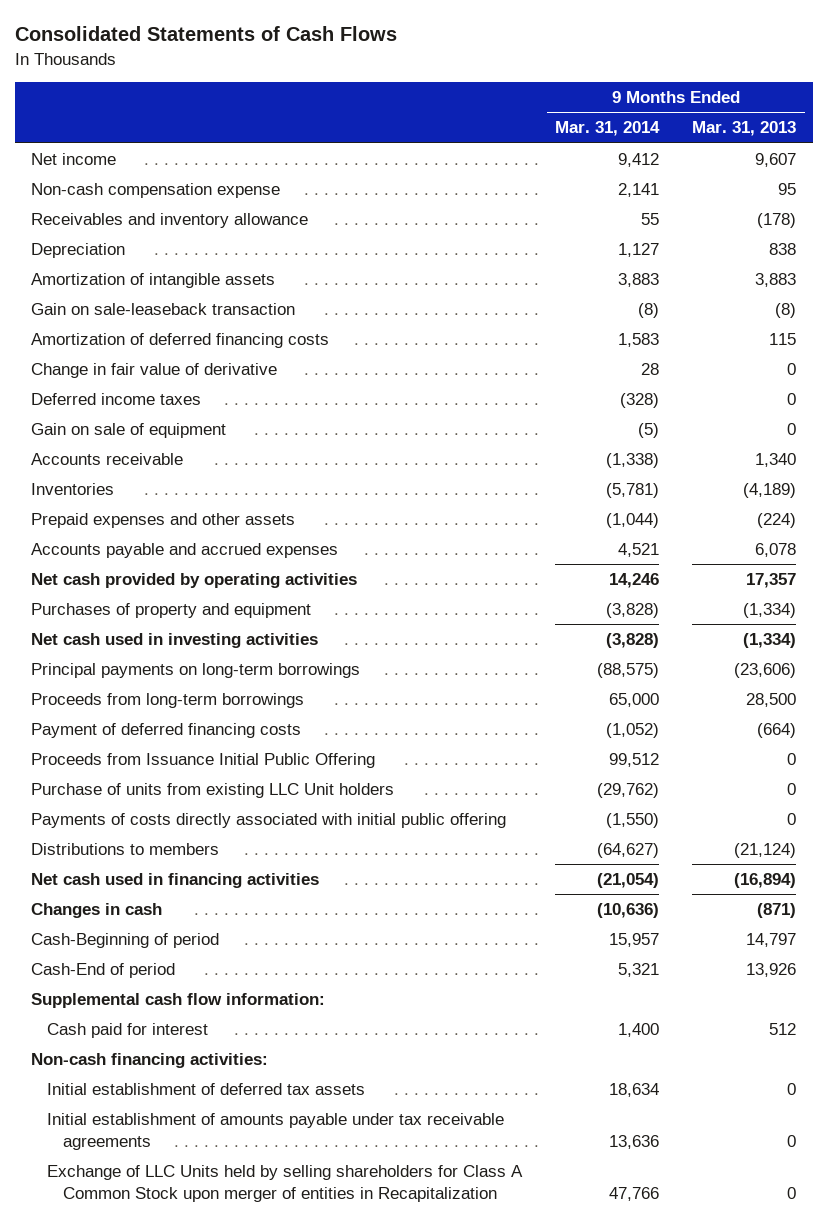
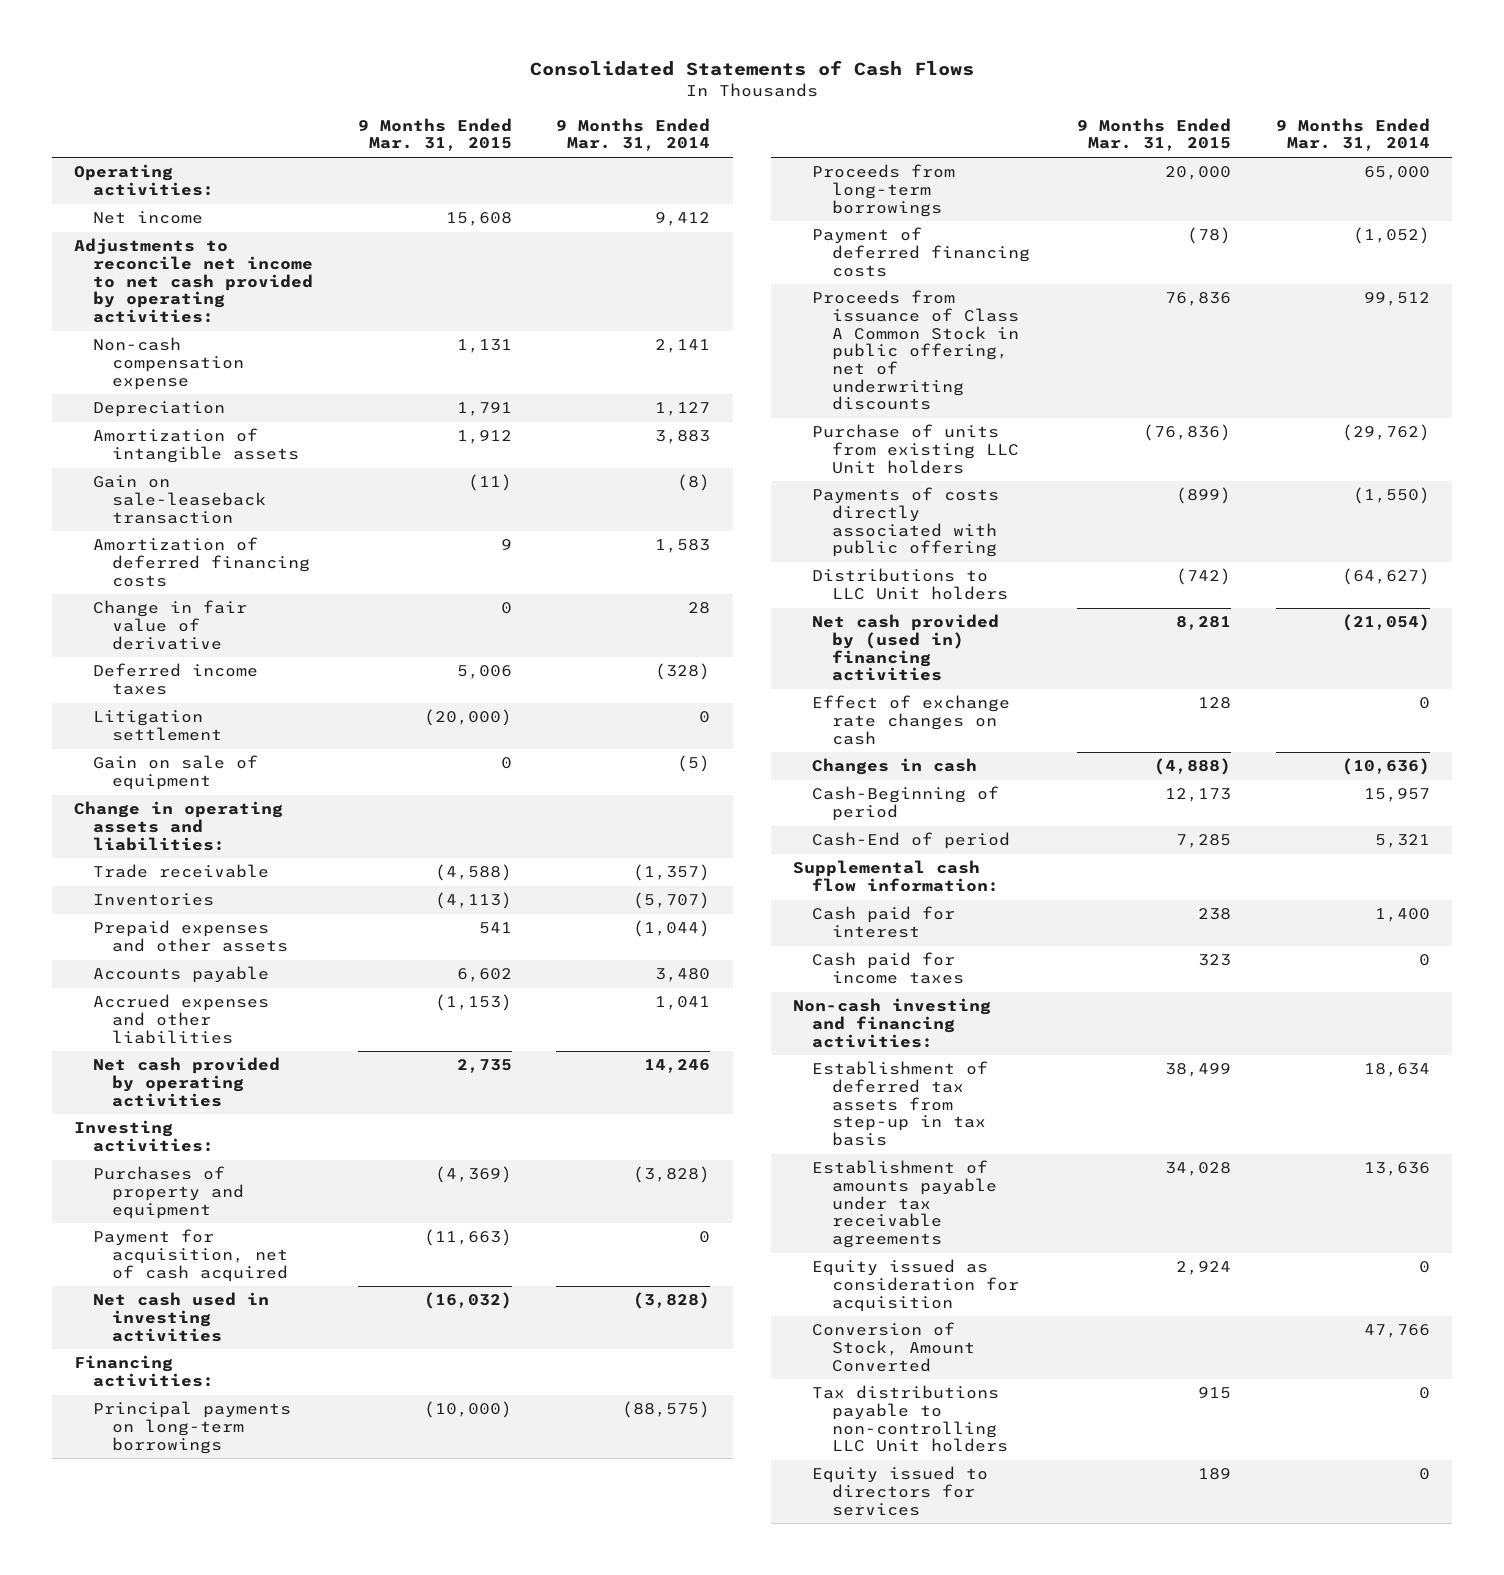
[692,121,797,137] Mar. 31, 2013 -> none
none -> [357,117,512,152] 9 Months Ended Mar. 31, 2015
none -> [74,164,215,197] Operating activities:
none -> [74,238,314,324] Adjustments to reconcile net income to net cash provided by operating activities:
[31,213,309,229] Receivables and inventory allowance -> none
none -> [93,710,223,742] Litigation settlement
none -> [74,801,284,851] Change in operating assets and liabilities:
[31,453,184,466] Accounts receivable -> [93,864,270,879] Trade receivable
[606,453,660,469] (1,338) -> [633,864,711,882] (1,357)
[606,483,660,499] (5,781) -> [633,892,711,910] (5,707)
[31,543,339,559] Accounts payable and accrued expenses -> none
none -> [93,966,270,984] Accounts payable
none -> [93,994,270,1044] Accrued expenses and other liabilities
none -> [74,1120,215,1153] Investing activities:
none -> [93,1229,289,1282] Payment for acquisition, net of cash acquired
none -> [74,1355,215,1388] Financing activities:
[31,753,376,769] Proceeds from Issuance Initial Public Offering -> [812,290,1019,411] Proceeds from issuance of Class A Common Stock in public offering, net of underwriting discounts
[31,813,507,829] Payments of costs directly associated with initial public offering -> [812,487,1000,558] Payments of costs directly associated with public offering
[31,843,220,856] Distributions to members -> [812,568,1008,601] Distributions to LLC Unit holders
[31,873,320,889] Net cash used in financing activities -> [812,614,1000,682] Net cash provided by (used in) financing activities
none -> [812,695,1011,745] Effect of exchange rate changes on cash
none -> [812,952,964,985] Cash paid for income taxes
[31,1053,269,1069] Non-cash financing activities: -> [793,998,992,1048] Non-cash investing and financing activities:
[47,1083,366,1096] Initial establishment of deferred tax assets -> [812,1061,989,1147] Establishment of deferred tax assets from step-up in tax basis
[47,1113,505,1150] Initial establishment of amounts payable under tax receivable agreements -> [812,1160,997,1249] Establishment of amounts payable under tax receivable agreements
none -> [812,1259,1019,1312] Equity issued as consideration for acquisition
[47,1165,524,1202] Exchange of LLC Units held by selling shareholders for Class A Common Stock upon merger of entities in Recapitalization -> [812,1322,975,1372] Conversion of Stock, Amount Converted
none -> [812,1385,1008,1453] Tax distributions payable to non-controlling LLC Unit holders
none -> [812,1466,989,1516] Equity issued to directors for services

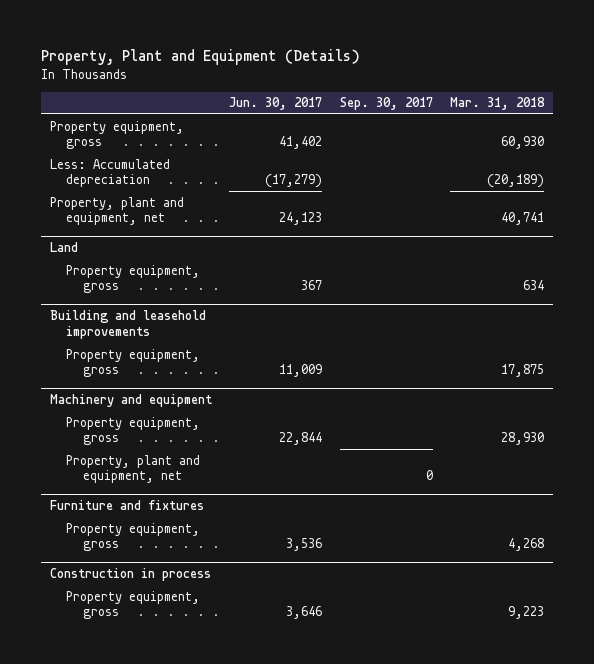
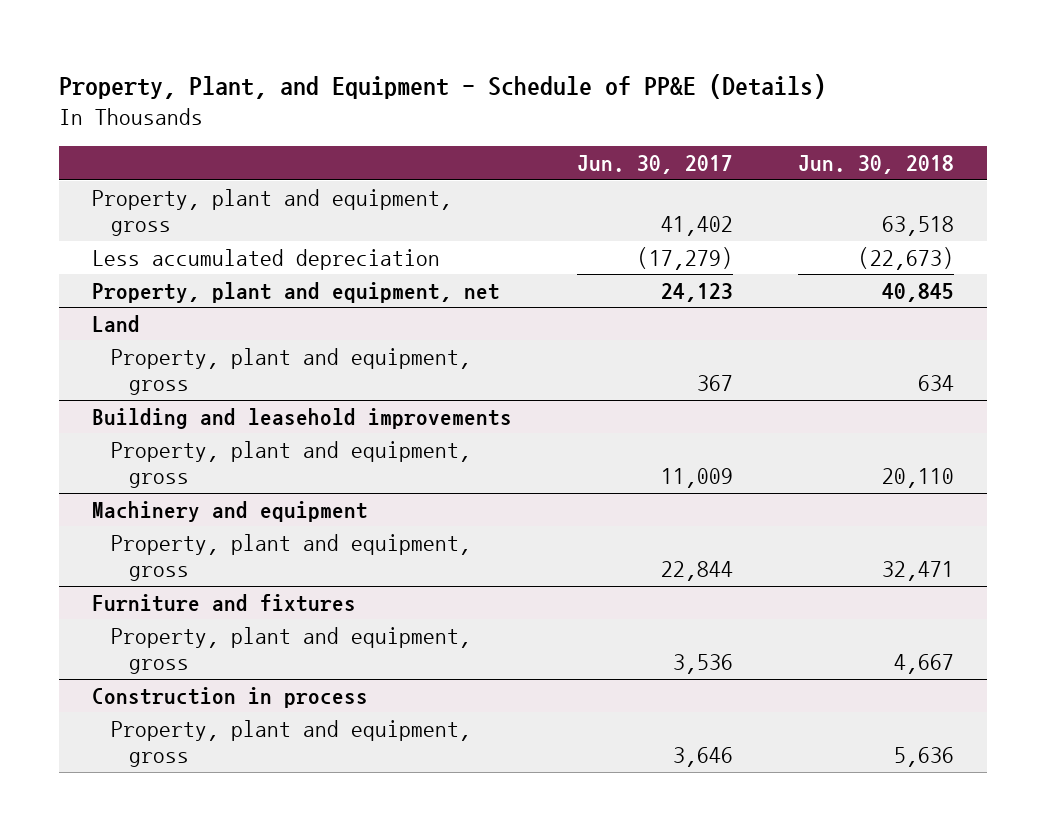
[40,49,360,66] Property, Plant and Equipment (Details) -> [59,73,827,99] Property, Plant, and Equipment - Schedule of PP&E (Details)
[339,97,433,111] Sep. 30, 2017 -> none
[450,97,546,111] Mar. 31, 2018 -> none
none -> [798,155,955,175] Jun. 30, 2018
[49,120,184,150] Property equipment, gross -> [91,188,452,237] Property, plant and equipment, gross
[49,158,170,188] Less: Accumulated depreciation -> [91,248,440,270] Less accumulated depreciation
[66,264,201,294] Property equipment, gross -> [110,347,471,396] Property, plant and equipment, gross
[66,348,201,378] Property equipment, gross -> [110,440,471,489] Property, plant and equipment, gross
[66,454,201,484] Property, plant and equipment, net -> none
[66,416,201,446] Property equipment, gross -> [110,533,471,582] Property, plant and equipment, gross
[66,522,201,552] Property equipment, gross -> [110,626,471,675] Property, plant and equipment, gross
[66,590,201,620] Property equipment, gross -> [110,719,471,768] Property, plant and equipment, gross

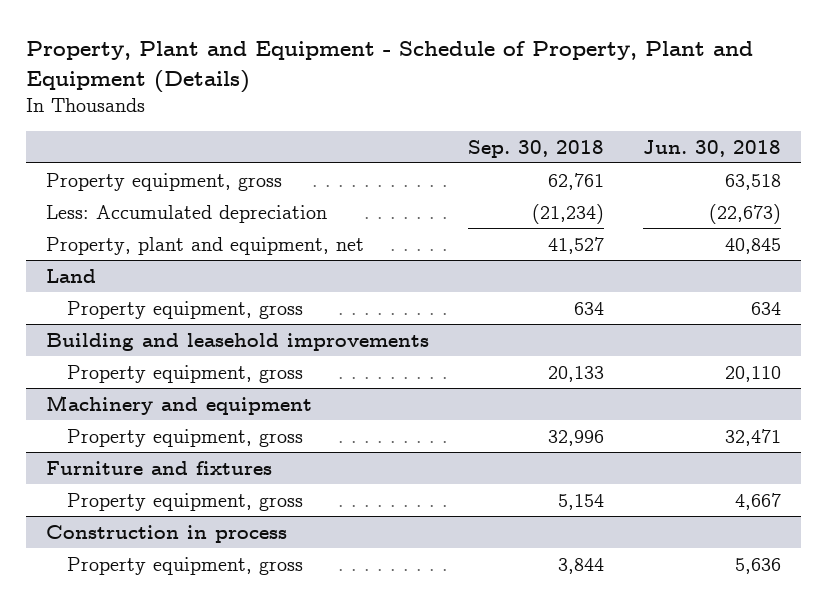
[59,73,827,99] Property, Plant, and Equipment - Schedule of PP&E (Details) -> [26,40,754,93] Property, Plant and Equipment - Schedule of Property, Plant and Equipment (Details)
[577,155,734,175] Jun. 30, 2017 -> none
none -> [468,139,605,158] Sep. 30, 2018
[91,188,452,237] Property, plant and equipment, gross -> [45,172,282,191] Property equipment, gross
[91,248,440,270] Less accumulated depreciation -> [45,204,327,223] Less: Accumulated depreciation
[110,347,471,396] Property, plant and equipment, gross -> [66,300,303,319] Property equipment, gross
[110,440,471,489] Property, plant and equipment, gross -> [66,364,303,383] Property equipment, gross
[110,533,471,582] Property, plant and equipment, gross -> [66,428,303,447] Property equipment, gross
[110,626,471,675] Property, plant and equipment, gross -> [66,492,303,511] Property equipment, gross
[110,719,471,768] Property, plant and equipment, gross -> [66,556,303,575] Property equipment, gross

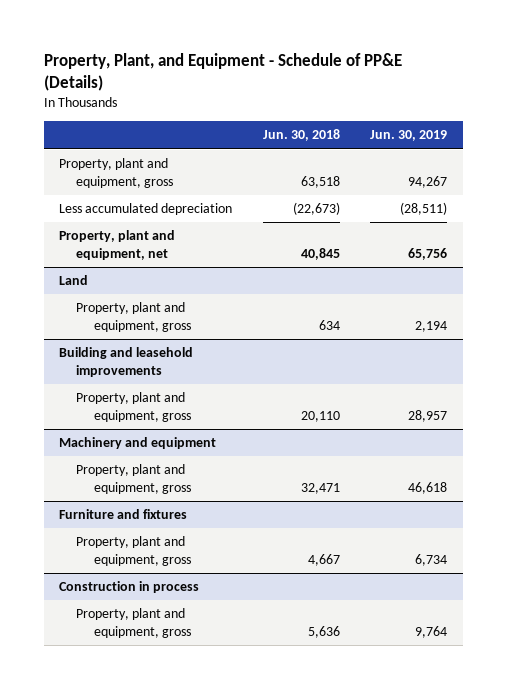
[26,40,754,93] Property, Plant and Equipment - Schedule of Property, Plant and Equipment (Details) -> [43,52,402,91] Property, Plant, and Equipment - Schedule of PP&E (Details)
[468,139,605,158] Sep. 30, 2018 -> none
none -> [370,130,448,142] Jun. 30, 2019
[45,172,282,191] Property equipment, gross -> [59,158,174,188] Property, plant and equipment, gross
[45,204,327,223] Less: Accumulated depreciation -> [59,203,233,216] Less accumulated depreciation
[66,300,303,319] Property equipment, gross -> [76,302,191,332] Property, plant and equipment, gross
[66,364,303,383] Property equipment, gross -> [76,392,191,422] Property, plant and equipment, gross
[66,428,303,447] Property equipment, gross -> [76,464,191,494] Property, plant and equipment, gross
[66,492,303,511] Property equipment, gross -> [76,536,191,566] Property, plant and equipment, gross
[66,556,303,575] Property equipment, gross -> [76,608,191,638] Property, plant and equipment, gross

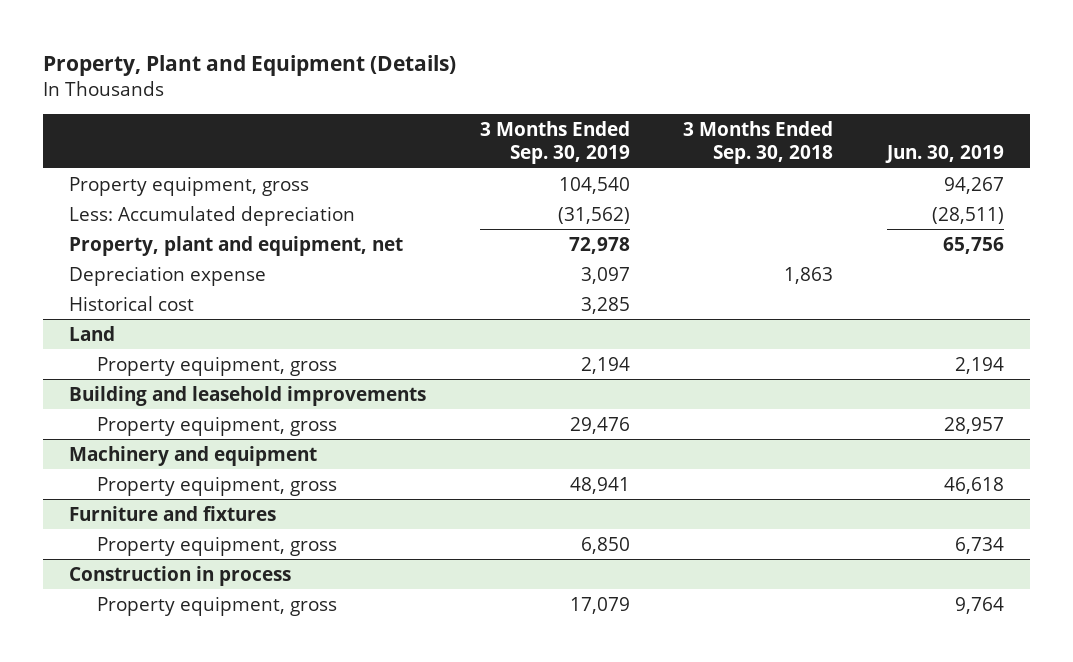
[43,52,402,91] Property, Plant, and Equipment - Schedule of PP&E (Details) -> [42,55,456,77] Property, Plant and Equipment (Details)
[262,129,340,142] Jun. 30, 2018 -> none
none -> [479,121,630,165] 3 Months Ended Sep. 30, 2019
none -> [683,121,834,165] 3 Months Ended Sep. 30, 2018
[59,158,174,188] Property, plant and equipment, gross -> [69,175,310,196] Property equipment, gross
[59,203,233,216] Less accumulated depreciation -> [69,205,356,226] Less: Accumulated depreciation
none -> [69,265,267,286] Depreciation expense
none -> [69,295,195,311] Historical cost
[76,302,191,332] Property, plant and equipment, gross -> [96,355,337,376] Property equipment, gross
[76,392,191,422] Property, plant and equipment, gross -> [96,415,337,436] Property equipment, gross
[76,464,191,494] Property, plant and equipment, gross -> [96,475,337,496] Property equipment, gross
[76,536,191,566] Property, plant and equipment, gross -> [96,535,337,556] Property equipment, gross
[76,608,191,638] Property, plant and equipment, gross -> [96,595,337,616] Property equipment, gross

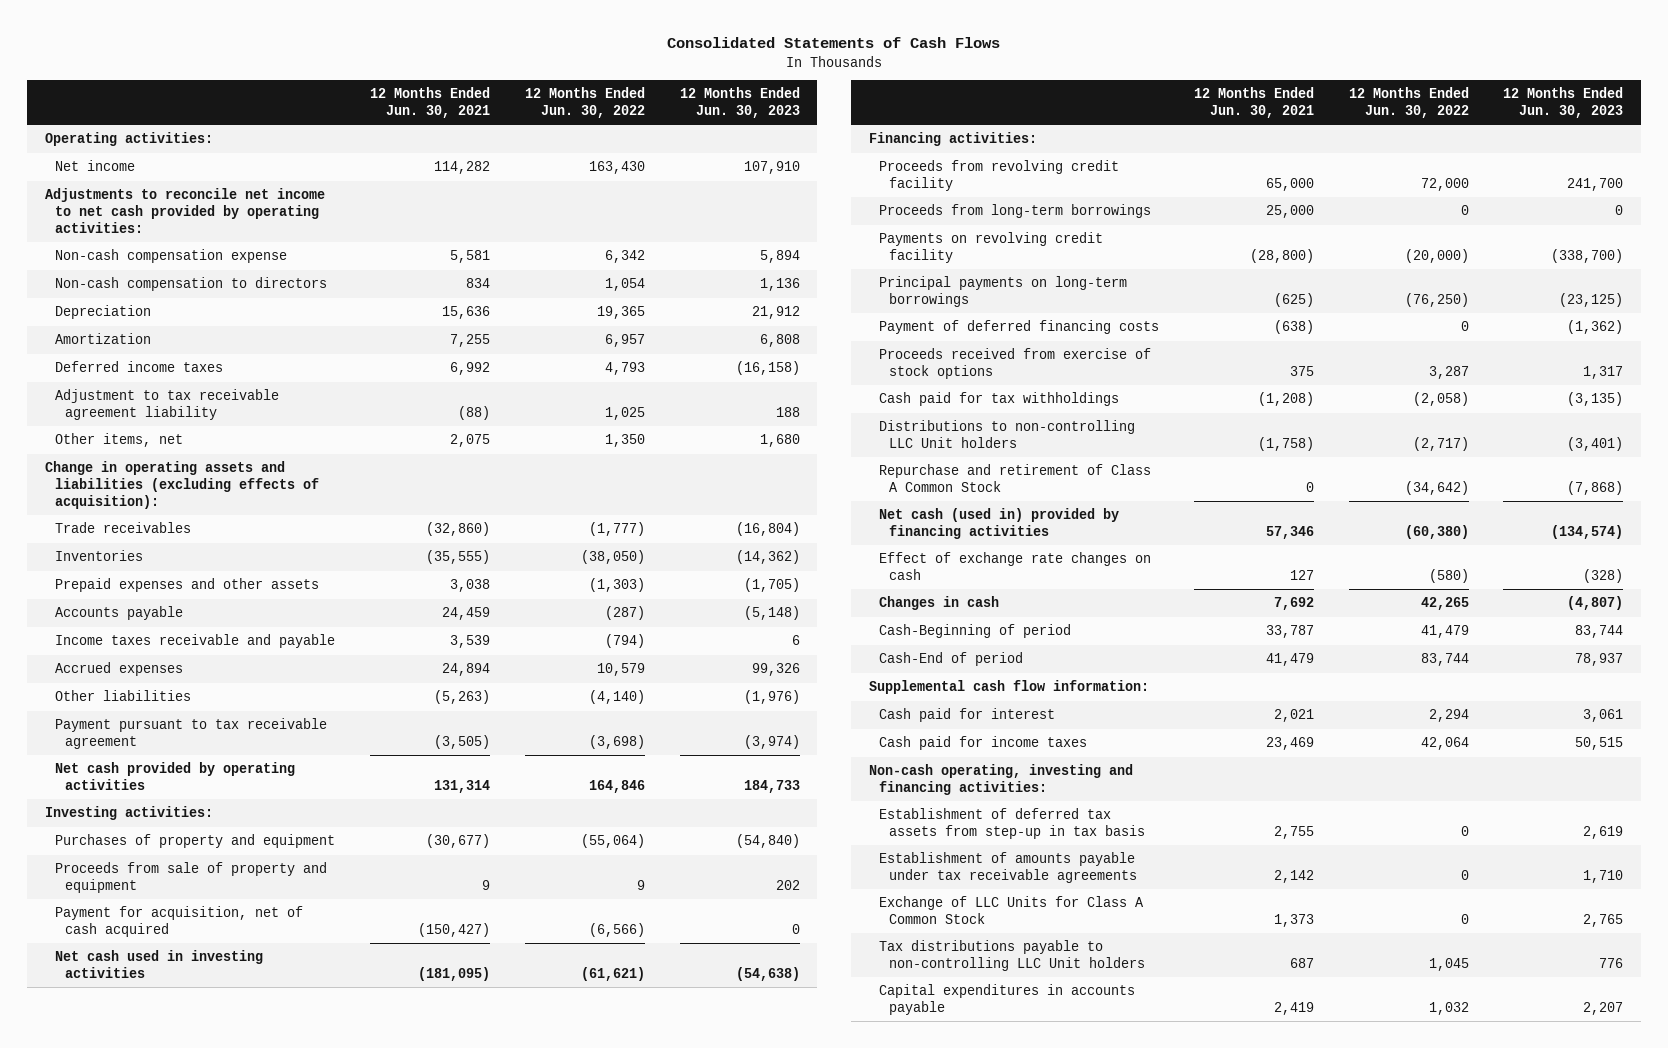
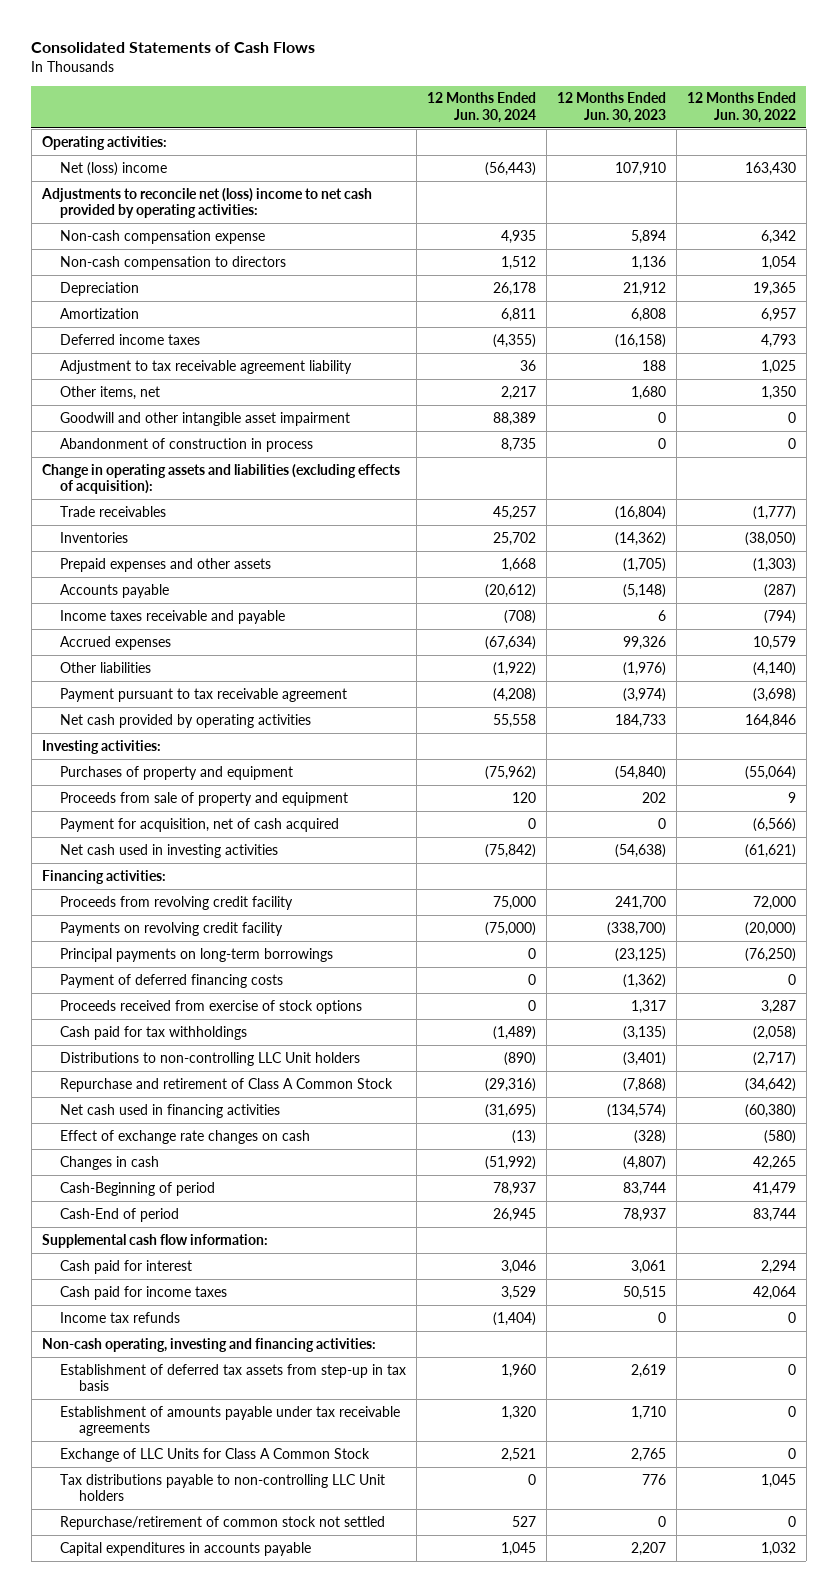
[369,87,490,119] 12 Months Ended Jun. 30, 2021 -> none
none -> [427,92,537,123] 12 Months Ended Jun. 30, 2024
[54,160,135,172] Net income -> [60,161,168,176] Net (loss) income
[44,188,325,233] Adjustments to reconcile net income to net cash provided by operating activities: -> [40,187,372,219] Adjustments to reconcile net (loss) income to net cash provided by operating activities:
none -> [60,411,351,426] Goodwill and other intangible asset impairment
none -> [60,437,314,452] Abandonment of construction in process
[878,204,1151,219] Proceeds from long-term borrowings -> none
[878,508,1119,539] Net cash (used in) provided by financing activities -> [60,1103,281,1118] Net cash used in financing activities
none -> [60,1311,181,1323] Income tax refunds
none -> [60,1515,386,1530] Repurchase/retirement of common stock not settled

